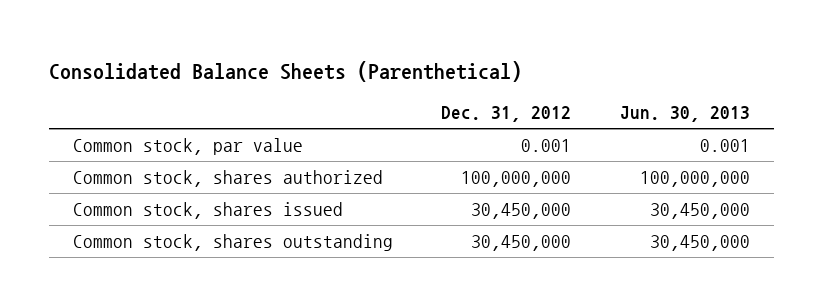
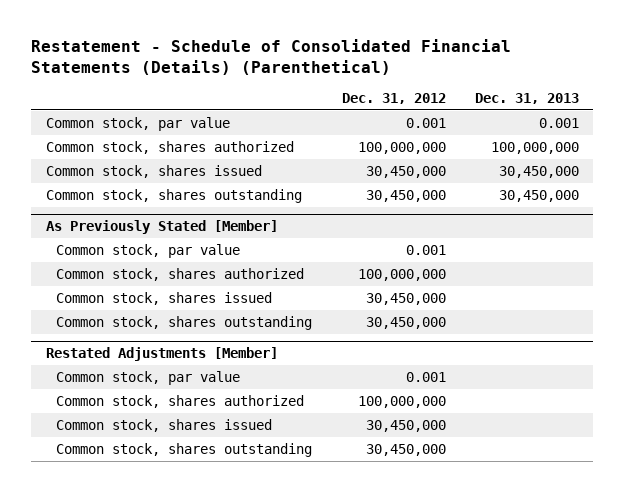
[48,60,522,82] Consolidated Balance Sheets (Parenthetical) -> [31,39,512,75] Restatement - Schedule of Consolidated Financial Statements (Details) (Parenthetical)
[619,106,750,123] Jun. 30, 2013 -> none
none -> [474,92,579,104] Dec. 31, 2013
none -> [45,220,278,235] As Previously Stated [Member]
none -> [56,243,241,258] Common stock, par value
none -> [56,267,305,281] Common stock, shares authorized
none -> [56,291,273,305] Common stock, shares issued
none -> [56,315,313,330] Common stock, shares outstanding
none -> [45,347,278,362] Restated Adjustments [Member]
none -> [56,370,241,385] Common stock, par value
none -> [56,394,305,408] Common stock, shares authorized
none -> [56,418,273,432] Common stock, shares issued
none -> [56,442,313,457] Common stock, shares outstanding

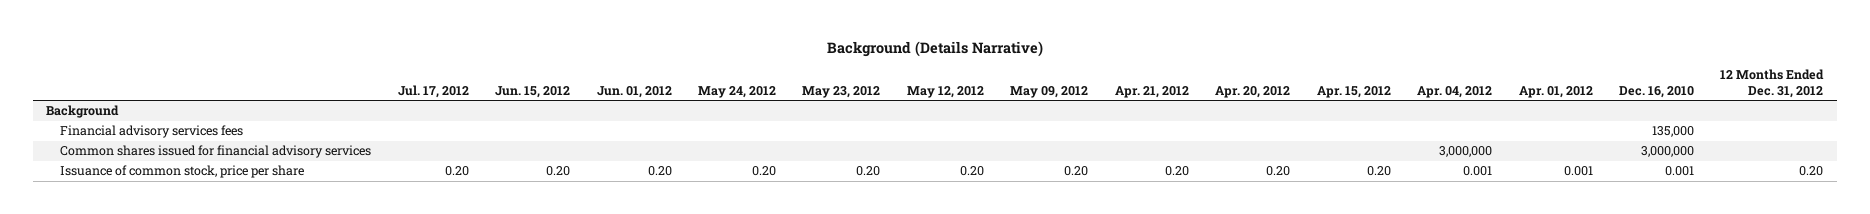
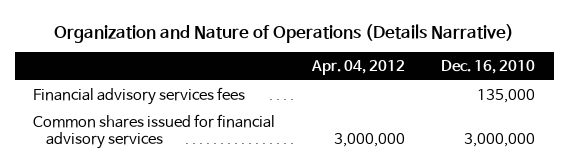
[826,40,1043,57] Background (Details Narrative) -> [54,23,515,43] Organization and Nature of Operations (Details Narrative)
[397,85,469,99] Jul. 17, 2012 -> none
[495,86,571,99] Jun. 15, 2012 -> none
[596,86,672,99] Jun. 01, 2012 -> none
[698,86,777,99] May 24, 2012 -> none
[802,86,881,99] May 23, 2012 -> none
[906,86,984,99] May 12, 2012 -> none
[1010,86,1089,99] May 09, 2012 -> none
[1114,86,1189,99] Apr. 21, 2012 -> none
[1215,86,1291,99] Apr. 20, 2012 -> none
[1316,86,1391,99] Apr. 15, 2012 -> none
[1518,86,1593,99] Apr. 01, 2012 -> none
[1720,69,1825,99] 12 Months Ended Dec. 31, 2012 -> none
[46,105,120,119] Background -> none
[60,165,305,179] Issuance of common stock, price per share -> none

